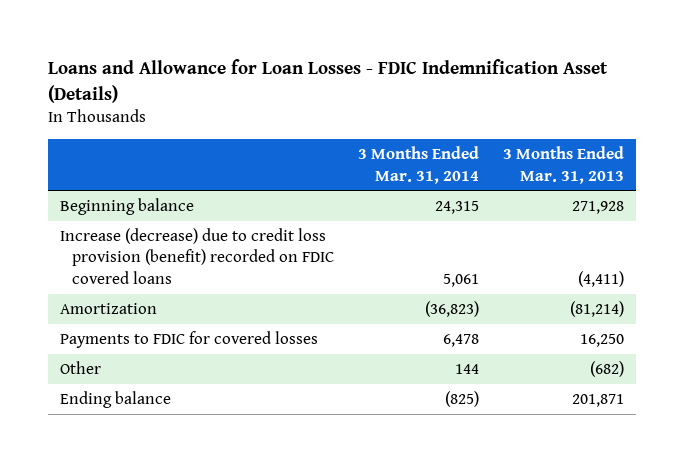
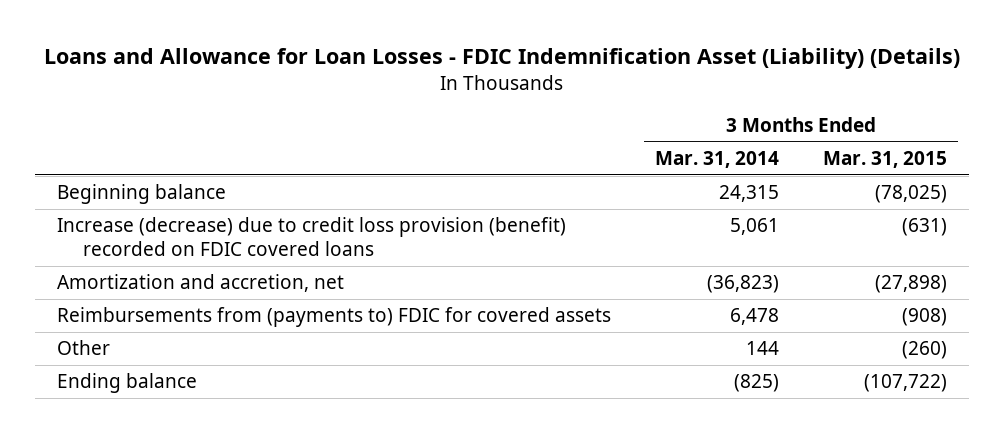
[48,58,609,103] Loans and Allowance for Loan Losses - FDIC Indemnification Asset (Details) -> [44,48,961,70] Loans and Allowance for Loan Losses - FDIC Indemnification Asset (Liability) (Details)
[502,146,624,184] 3 Months Ended Mar. 31, 2013 -> none
none -> [823,151,948,169] Mar. 31, 2015
[59,302,157,314] Amortization -> [56,274,344,293] Amortization and accretion, net
[59,330,318,348] Payments to FDIC for covered losses -> [56,307,611,328] Reimbursements from (payments to) FDIC for covered assets

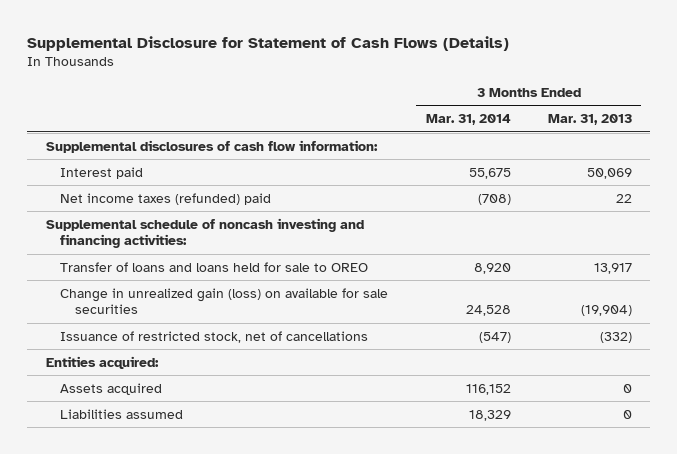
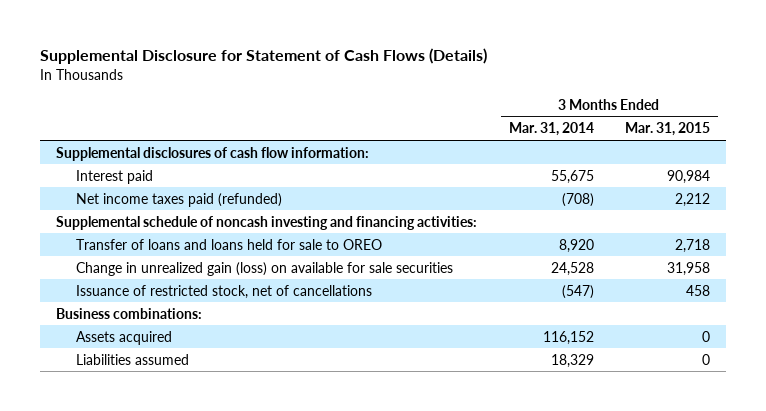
[547,114,632,126] Mar. 31, 2013 -> none
none -> [625,122,711,137] Mar. 31, 2015
[60,192,272,205] Net income taxes (refunded) paid -> [76,192,283,207] Net income taxes paid (refunded)
[45,355,159,369] Entities acquired: -> [55,307,202,319] Business combinations:

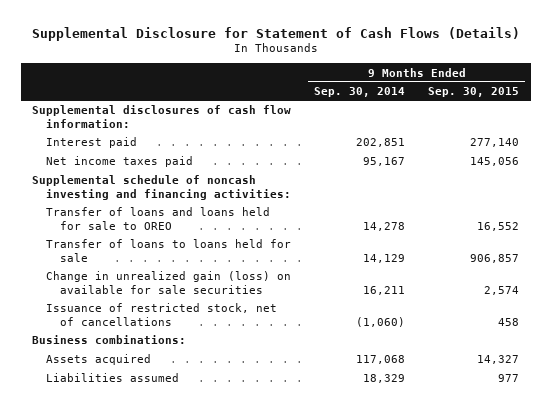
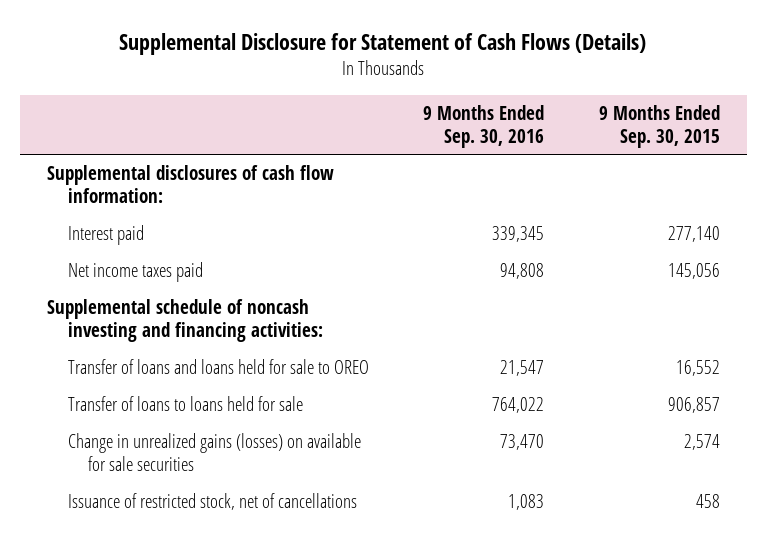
[314,87,406,98] Sep. 30, 2014 -> none
none -> [423,104,545,148] 9 Months Ended Sep. 30, 2016
[45,271,291,294] Change in unrealized gain (loss) on available for sale securities -> [67,433,361,472] Change in unrealized gains (losses) on available for sale securities
[32,335,187,345] Business combinations: -> none
[45,354,151,366] Assets acquired -> none
[45,373,179,383] Liabilities assumed -> none

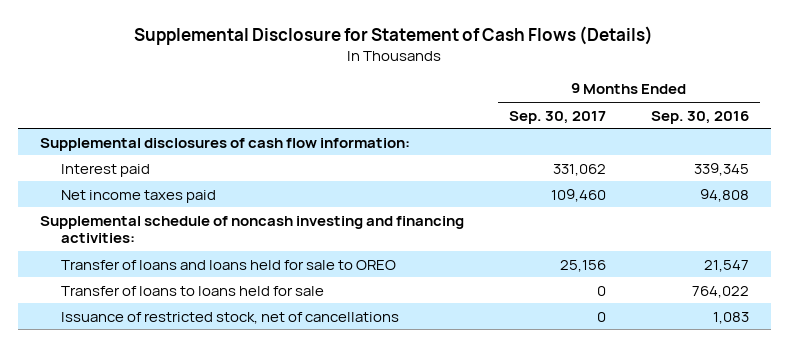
[598,104,720,148] 9 Months Ended Sep. 30, 2015 -> none
none -> [508,110,606,124] Sep. 30, 2017
[67,433,361,472] Change in unrealized gains (losses) on available for sale securities -> none

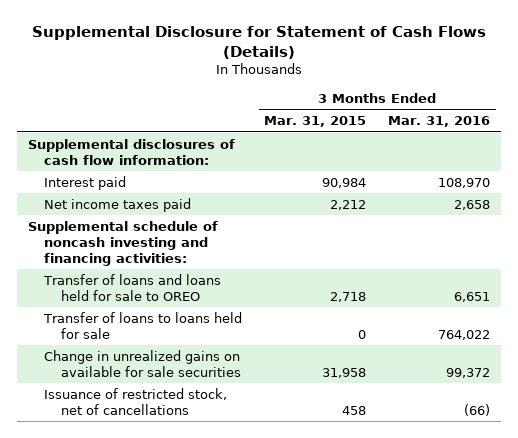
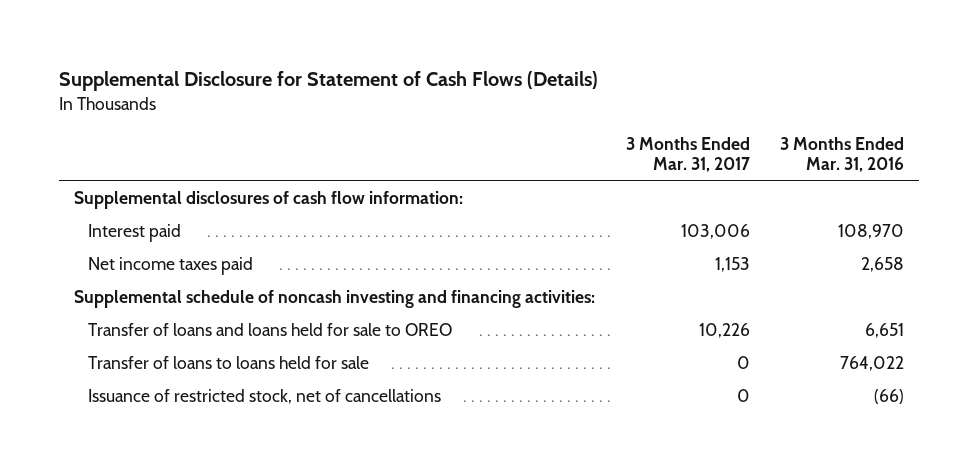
[264,116,367,128] Mar. 31, 2015 -> none
none -> [625,136,750,172] 3 Months Ended Mar. 31, 2017
[44,349,241,377] Change in unrealized gains on available for sale securities -> none

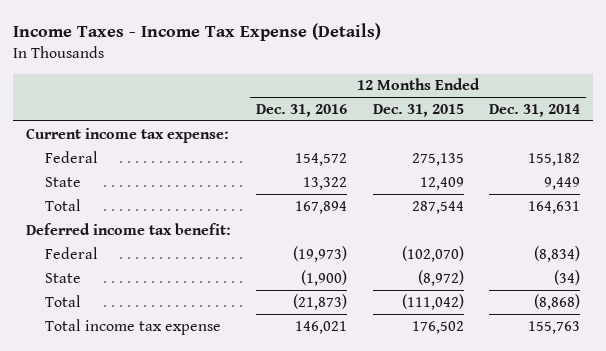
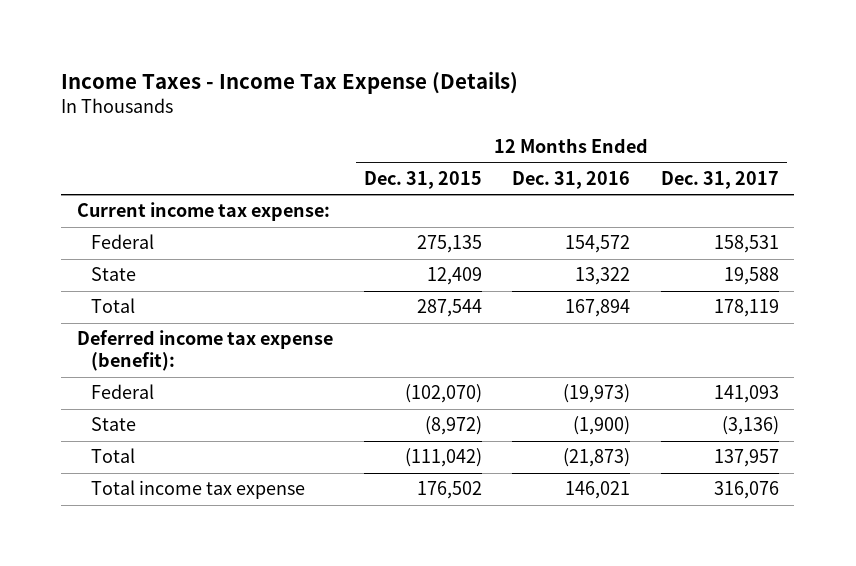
[488,103,580,117] Dec. 31, 2014 -> none
none -> [661,170,780,189] Dec. 31, 2017
[25,222,231,235] Deferred income tax benefit: -> [76,330,333,372] Deferred income tax expense (benefit):

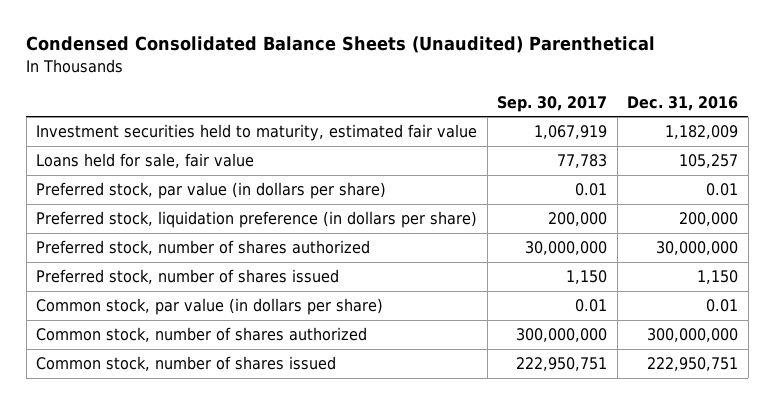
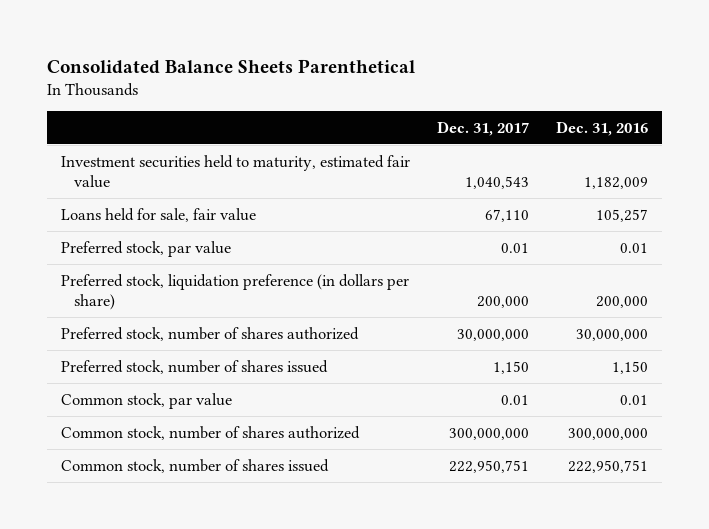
[26,36,656,54] Condensed Consolidated Balance Sheets (Unaudited) Parenthetical -> [47,58,416,74] Consolidated Balance Sheets Parenthetical
[497,95,608,112] Sep. 30, 2017 -> none
none -> [437,120,530,136] Dec. 31, 2017
[36,182,387,200] Preferred stock, par value (in dollars per share) -> [60,240,231,257] Preferred stock, par value
[36,298,384,316] Common stock, par value (in dollars per share) -> [60,392,232,409] Common stock, par value

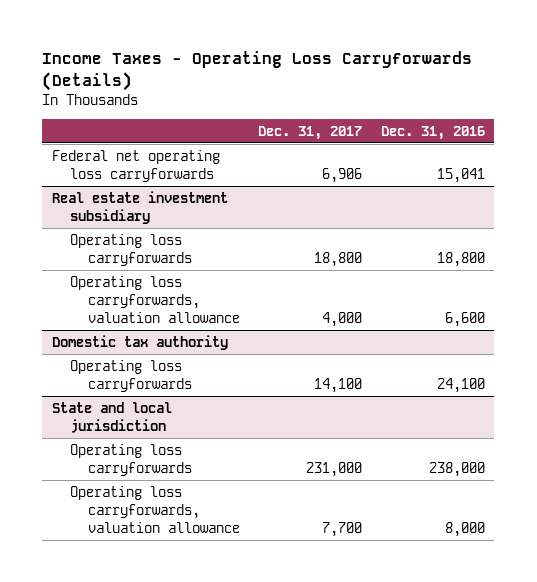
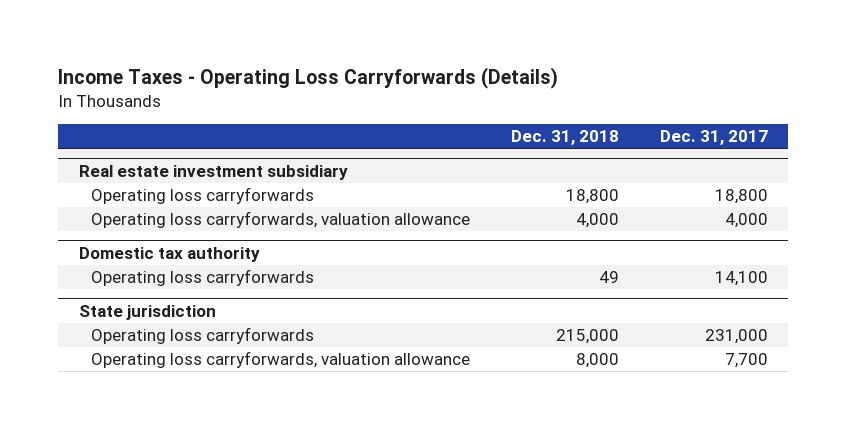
[381,125,486,140] Dec. 31, 2016 -> none
none -> [510,130,619,146] Dec. 31, 2018
[51,149,220,182] Federal net operating loss carryforwards -> none
[51,401,172,433] State and local jurisdiction -> [78,305,216,321] State jurisdiction

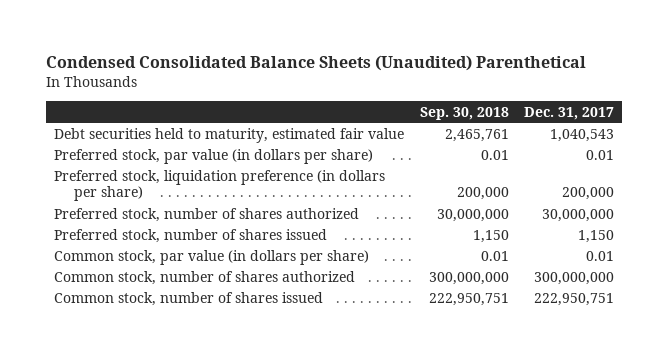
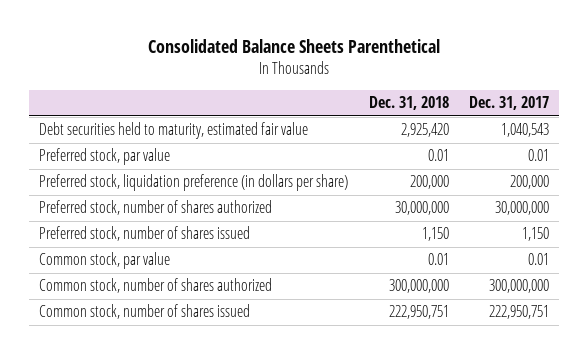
[46,55,587,72] Condensed Consolidated Balance Sheets (Unaudited) Parenthetical -> [148,39,441,54] Consolidated Balance Sheets Parenthetical
[419,106,509,120] Sep. 30, 2018 -> none
none -> [368,96,449,111] Dec. 31, 2018
[54,148,374,164] Preferred stock, par value (in dollars per share) -> [39,148,171,166] Preferred stock, par value
[54,249,370,265] Common stock, par value (in dollars per share) -> [39,252,171,270] Common stock, par value

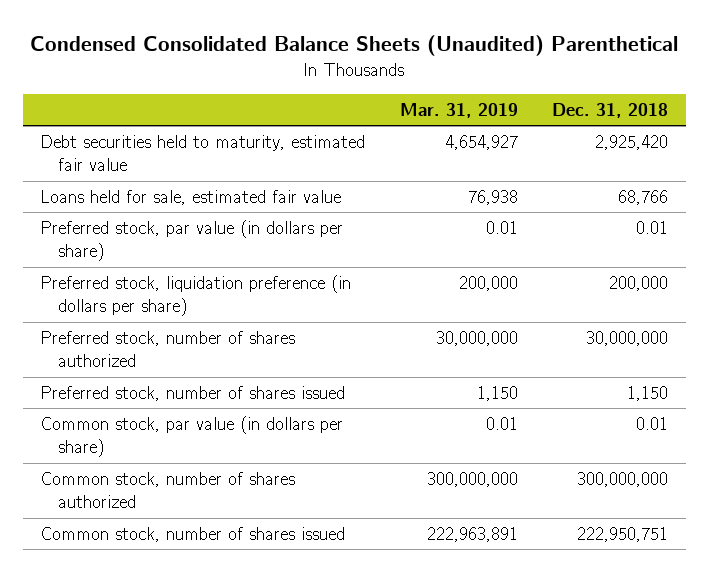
[148,39,441,54] Consolidated Balance Sheets Parenthetical -> [30,35,679,57] Condensed Consolidated Balance Sheets (Unaudited) Parenthetical
[469,96,550,111] Dec. 31, 2017 -> none
none -> [399,102,518,118] Mar. 31, 2019
none -> [40,189,342,205] Loans held for sale, estimated fair value
[39,148,171,166] Preferred stock, par value -> [40,219,344,262] Preferred stock, par value (in dollars per share)
[39,252,171,270] Common stock, par value -> [40,415,344,458] Common stock, par value (in dollars per share)

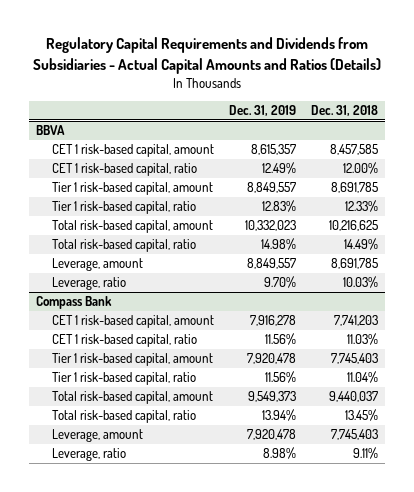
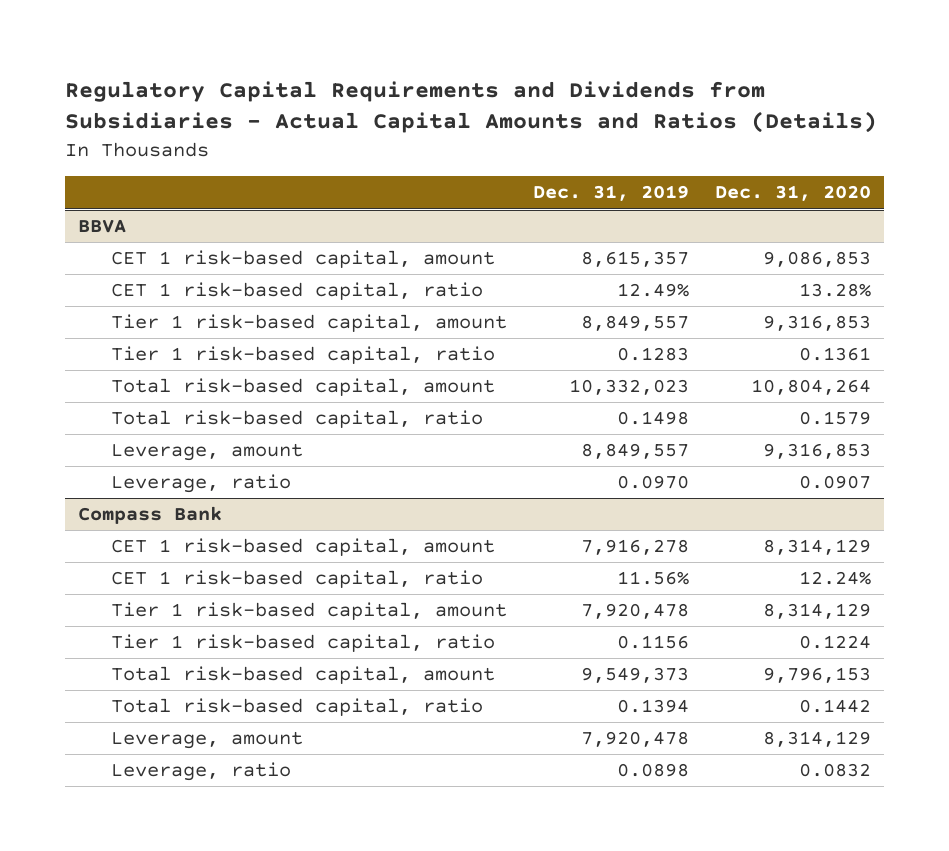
[310,104,378,116] Dec. 31, 2018 -> none
none -> [715,185,872,202] Dec. 31, 2020
[261,200,296,213] 12.83% -> [616,347,689,362] 0.1283
[260,238,296,251] 14.98% -> [616,411,689,426] 0.1498
[263,276,296,289] 9.70% -> [616,475,689,490] 0.0970
[264,371,296,384] 11.56% -> [616,635,689,650] 0.1156
[261,409,296,422] 13.94% -> [616,699,689,714] 0.1394
[262,447,296,460] 8.98% -> [616,763,689,778] 0.0898

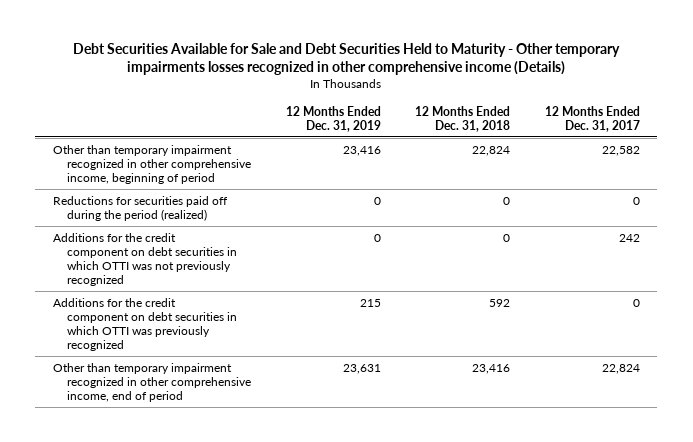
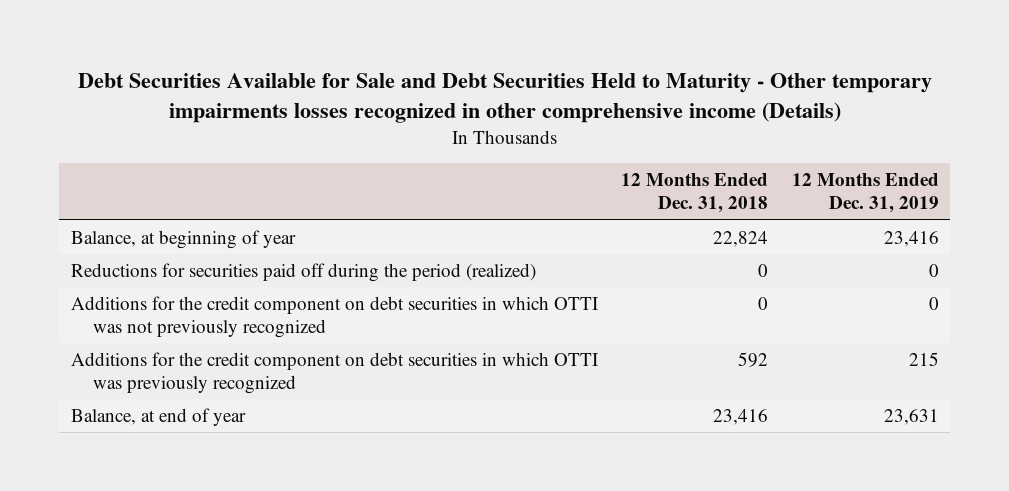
[544,105,640,132] 12 Months Ended Dec. 31, 2017 -> none
[52,144,252,184] Other than temporary impairment recognized in other comprehensive income, beginning of period -> [70,229,296,249] Balance, at beginning of year
[52,362,252,402] Other than temporary impairment recognized in other comprehensive income, end of period -> [70,407,246,426] Balance, at end of year

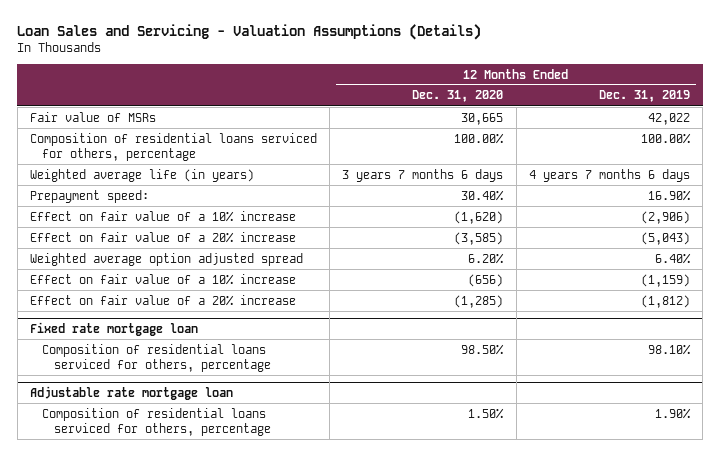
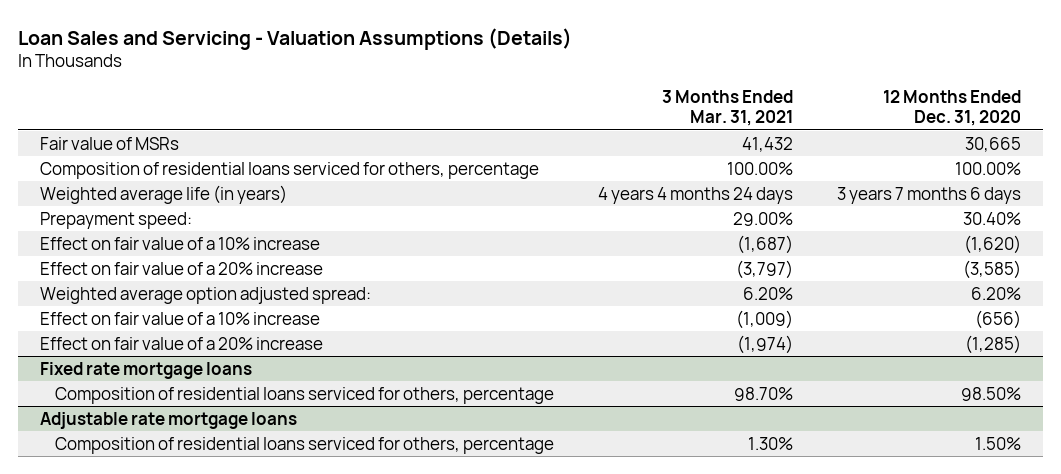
[599,90,691,103] Dec. 31, 2019 -> none
none -> [662,90,794,127] 3 Months Ended Mar. 31, 2021
[29,252,303,266] Weighted average option adjusted spread -> [40,286,372,304] Weighted average option adjusted spread:
[29,322,198,337] Fixed rate mortgage loan -> [40,361,253,379] Fixed rate mortgage loans
[29,386,233,401] Adjustable rate mortgage loan -> [40,411,298,429] Adjustable rate mortgage loans

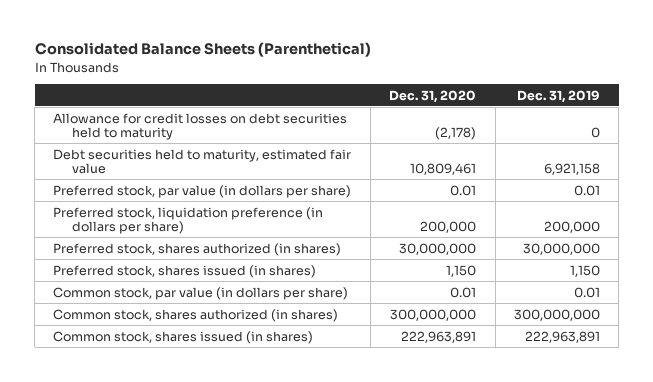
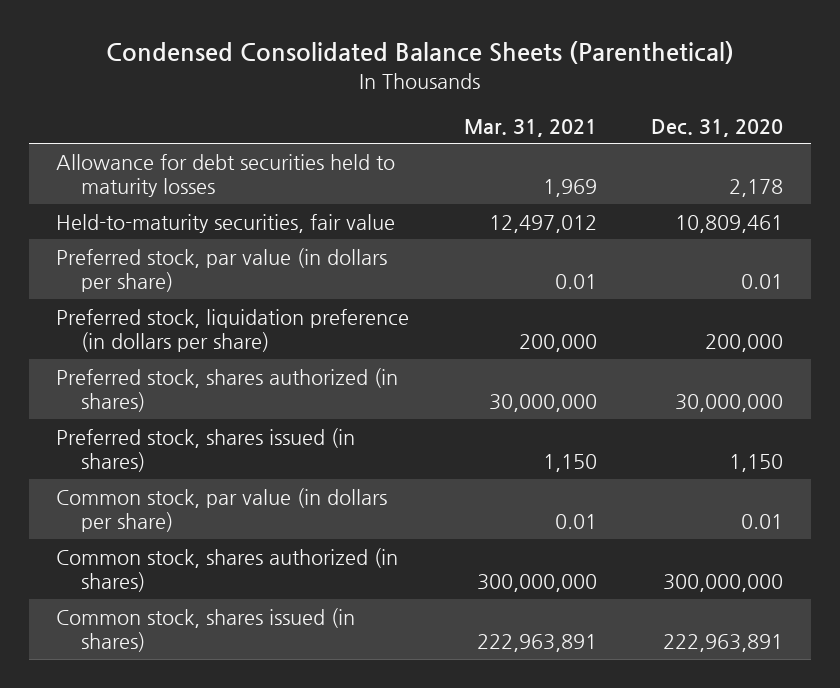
[34,42,371,58] Consolidated Balance Sheets (Parenthetical) -> [105,41,734,65] Condensed Consolidated Balance Sheets (Parenthetical)
[516,89,600,103] Dec. 31, 2019 -> none
none -> [463,118,597,137] Mar. 31, 2021
[53,112,348,141] Allowance for credit losses on debt securities held to maturity -> [56,153,396,197] Allowance for debt securities held to maturity losses
[435,127,477,141] (2,178) -> [729,178,784,197] 2,178
[53,148,352,175] Debt securities held to maturity, estimated fair value -> [56,213,396,233] Held-to-maturity securities, fair value

